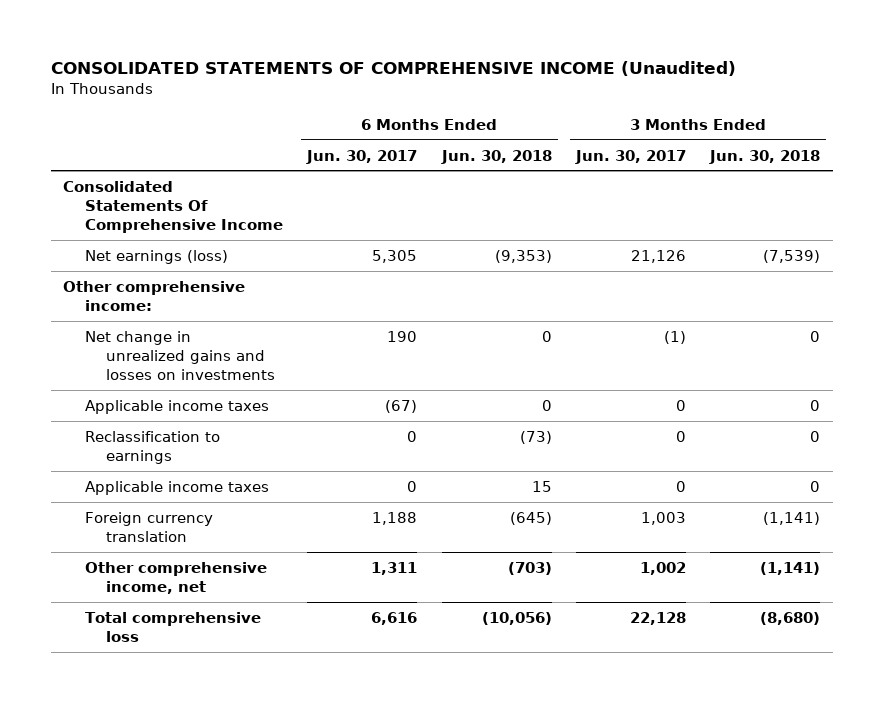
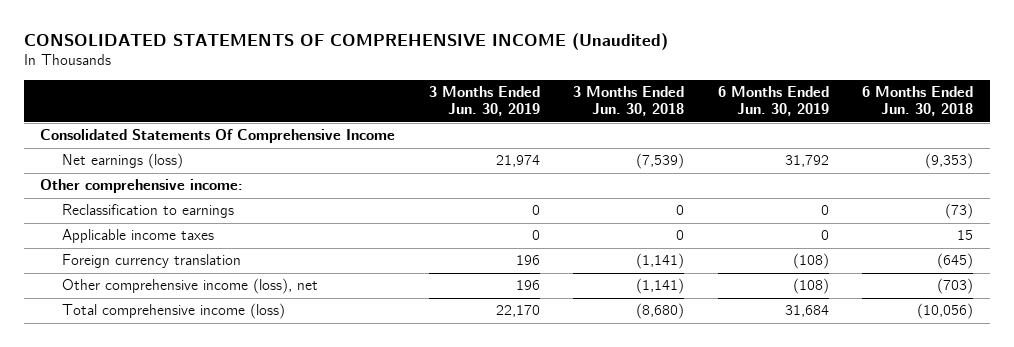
[306,149,418,164] Jun. 30, 2017 -> none
[575,149,687,164] Jun. 30, 2017 -> none
none -> [428,86,540,117] 3 Months Ended Jun. 30, 2019
none -> [717,86,829,117] 6 Months Ended Jun. 30, 2019
[84,330,276,381] Net change in unrealized gains and losses on investments -> none
[84,399,269,414] Applicable income taxes -> none
[84,561,267,595] Other comprehensive income, net -> [61,278,318,295] Other comprehensive income (loss), net
[84,611,261,643] Total comprehensive loss -> [61,303,285,320] Total comprehensive income (loss)

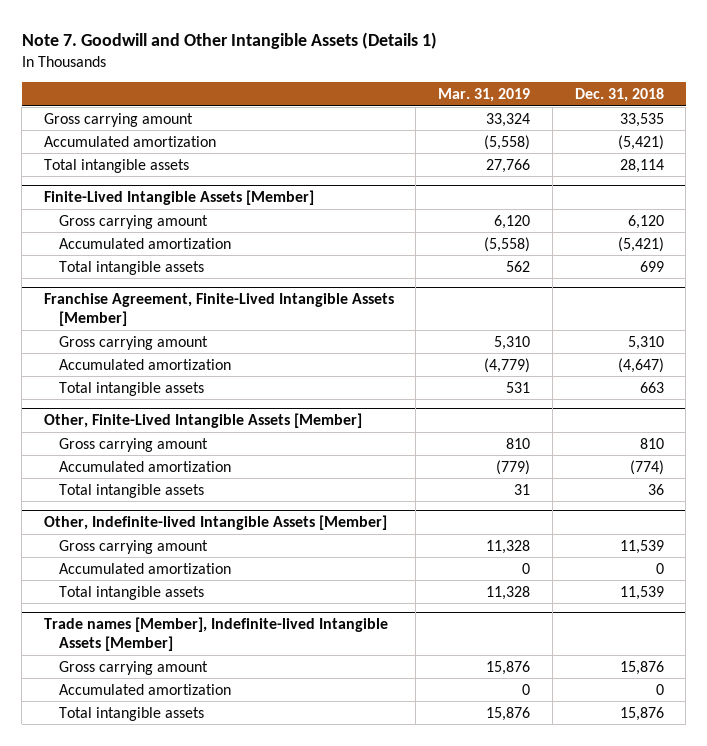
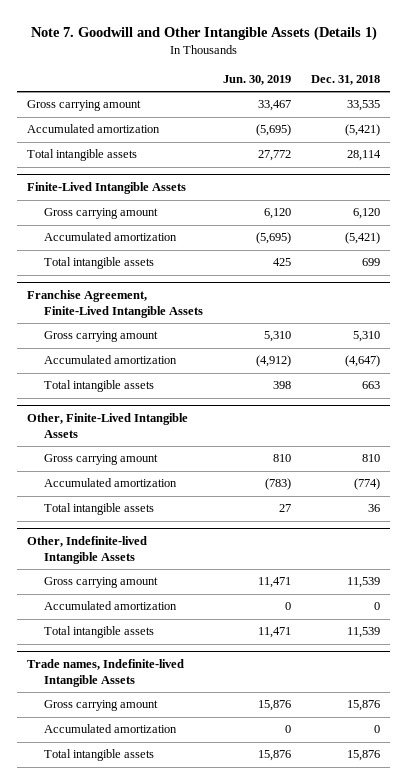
[438,88,531,103] Mar. 31, 2019 -> none
none -> [222,75,291,86] Jun. 30, 2019
[43,190,314,206] Finite-Lived Intangible Assets [Member] -> [27,182,187,195] Finite-Lived Intangible Assets
[43,293,394,327] Franchise Agreement, Finite-Lived Intangible Assets [Member] -> [27,290,203,319] Franchise Agreement, Finite-Lived Intangible Assets
[43,413,362,429] Other, Finite-Lived Intangible Assets [Member] -> [27,413,189,439] Other, Finite-Lived Intangible Assets
[43,515,387,531] Other, Indefinite-lived Intangible Assets [Member] -> [27,536,148,565] Other, Indefinite-lived Intangible Assets
[43,617,388,652] Trade names [Member], Indefinite-lived Intangible Assets [Member] -> [27,659,185,688] Trade names, Indefinite-lived Intangible Assets

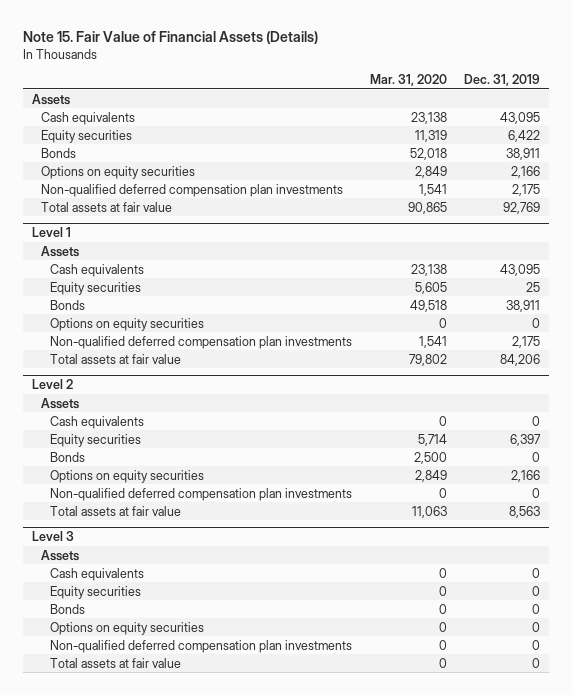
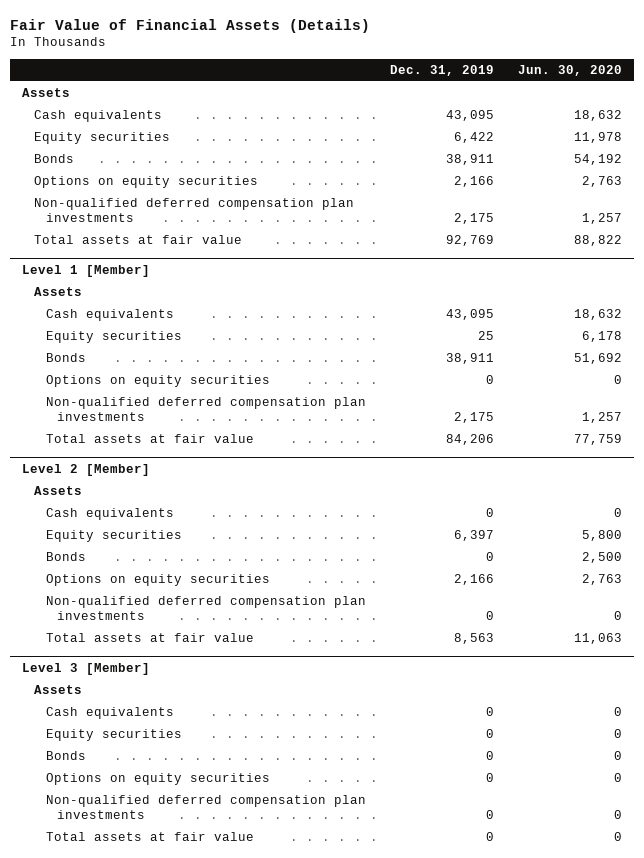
[22,30,318,44] Note 15. Fair Value of Financial Assets (Details) -> [10,18,371,33] Fair Value of Financial Assets (Details)
[369,74,447,87] Mar. 31, 2020 -> none
none -> [518,65,623,77] Jun. 30, 2020
[31,226,71,237] Level 1 -> [22,264,151,277] Level 1 [Member]
[31,378,73,389] Level 2 -> [22,463,151,476] Level 2 [Member]
[31,530,74,541] Level 3 -> [22,662,151,675] Level 3 [Member]

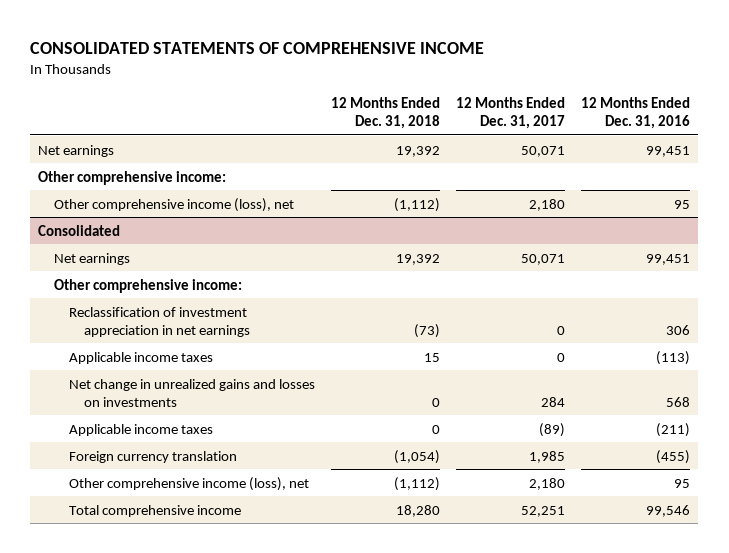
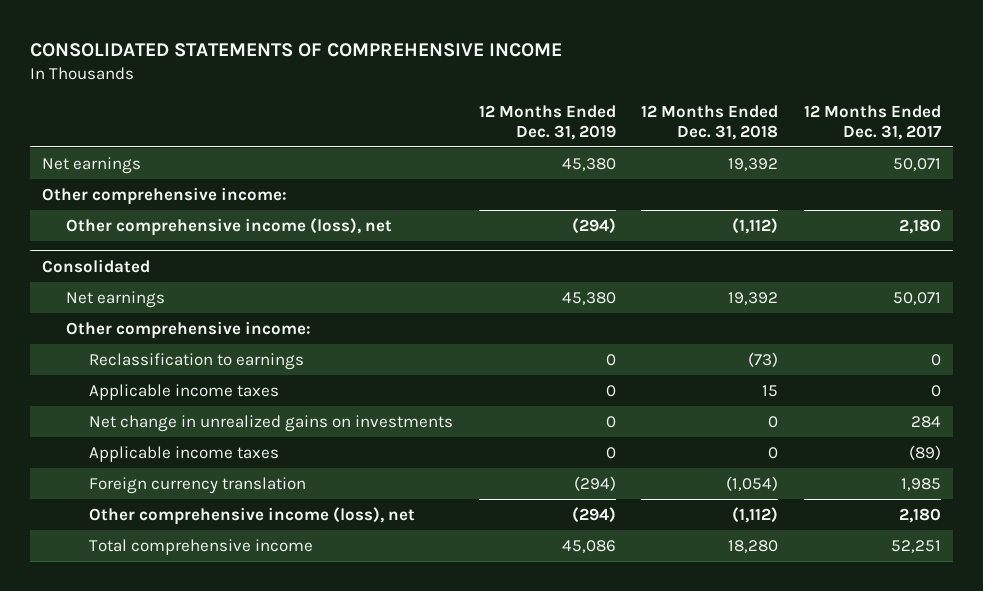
[581,96,691,129] 12 Months Ended Dec. 31, 2016 -> none
none -> [478,104,616,140] 12 Months Ended Dec. 31, 2019
[68,306,251,337] Reclassification of investment appreciation in net earnings -> [89,352,305,370] Reclassification to earnings
[68,378,315,407] Net change in unrealized gains and losses on investments -> [89,414,454,432] Net change in unrealized gains on investments

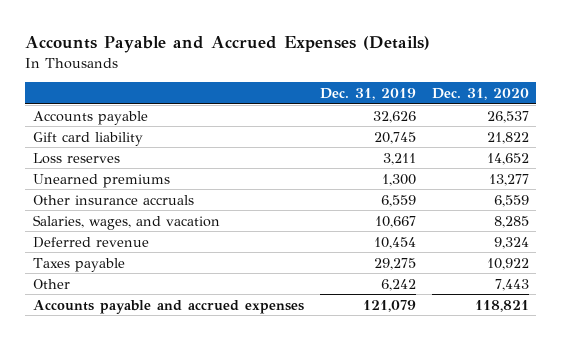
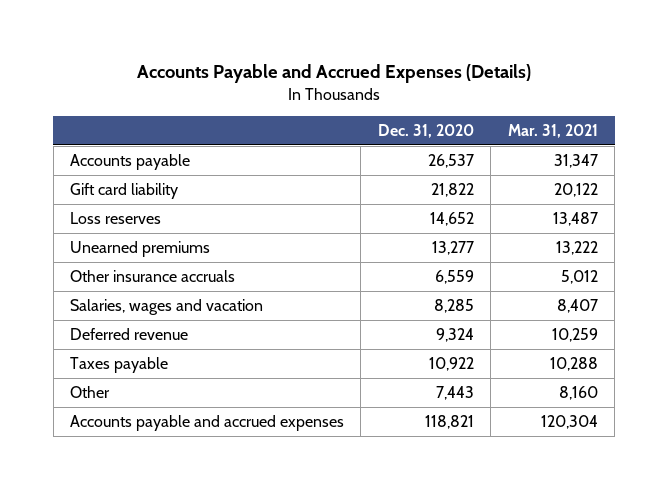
[319,88,416,101] Dec. 31, 2019 -> none
none -> [507,124,598,139] Mar. 31, 2021
[33,214,221,230] Salaries, wages, and vacation -> [70,299,264,316] Salaries, wages and vacation

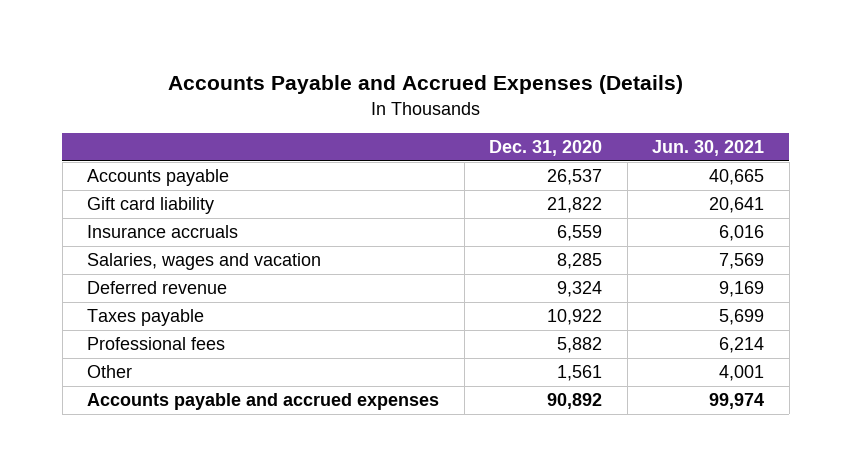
[507,124,598,139] Mar. 31, 2021 -> none
none -> [652,140,765,157] Jun. 30, 2021
[70,212,162,225] Loss reserves -> none
[70,241,211,258] Unearned premiums -> none
[70,270,236,283] Other insurance accruals -> [87,225,239,239] Insurance accruals
none -> [87,337,226,351] Professional fees
[435,386,474,401] 7,443 -> [557,365,603,382] 1,561
[424,415,474,430] 118,821 -> [547,393,603,410] 90,892

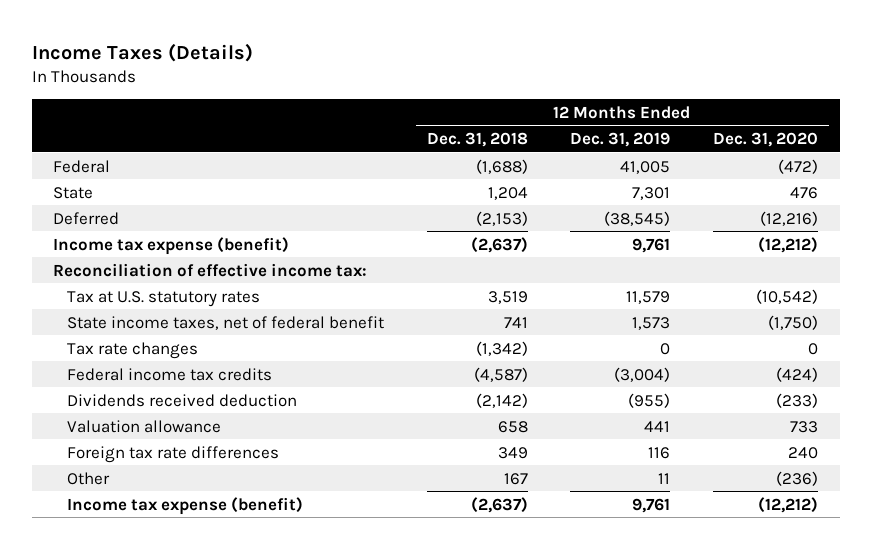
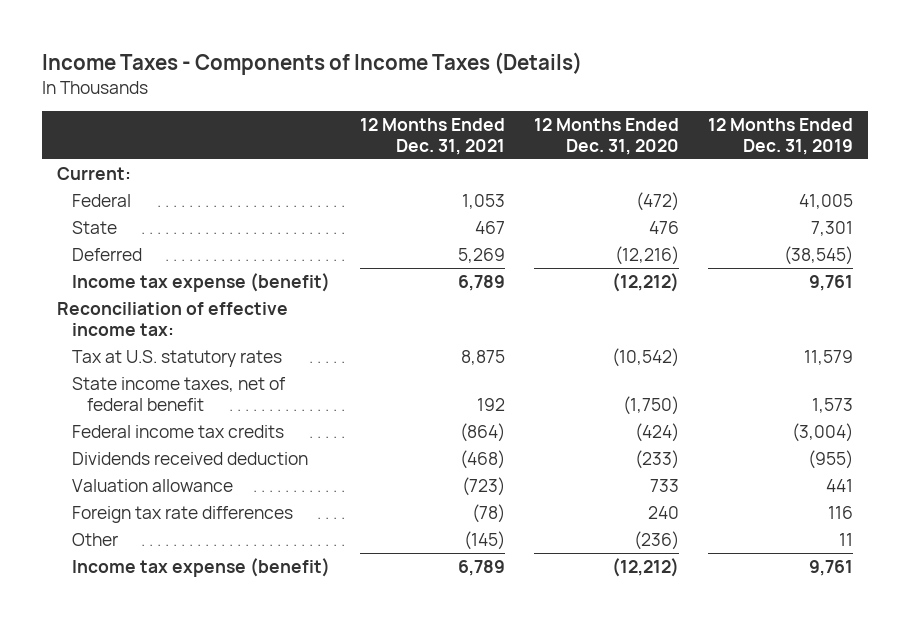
[31,42,253,62] Income Taxes (Details) -> [42,51,583,75] Income Taxes - Components of Income Taxes (Details)
[426,132,528,148] Dec. 31, 2018 -> none
none -> [359,118,505,156] 12 Months Ended Dec. 31, 2021
none -> [56,166,131,180] Current:
[66,341,198,359] Tax rate changes -> none

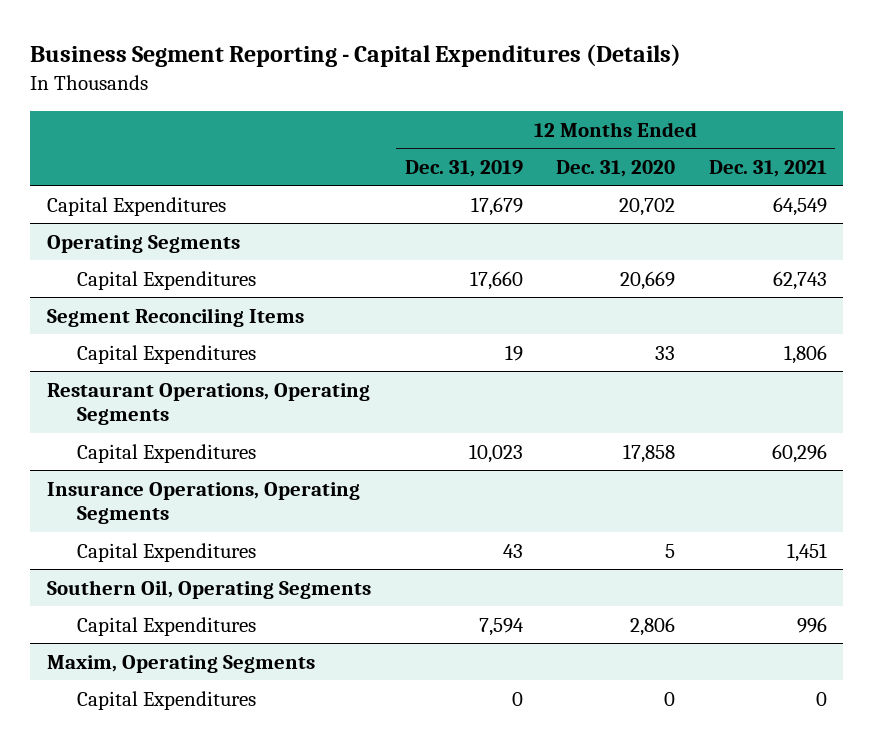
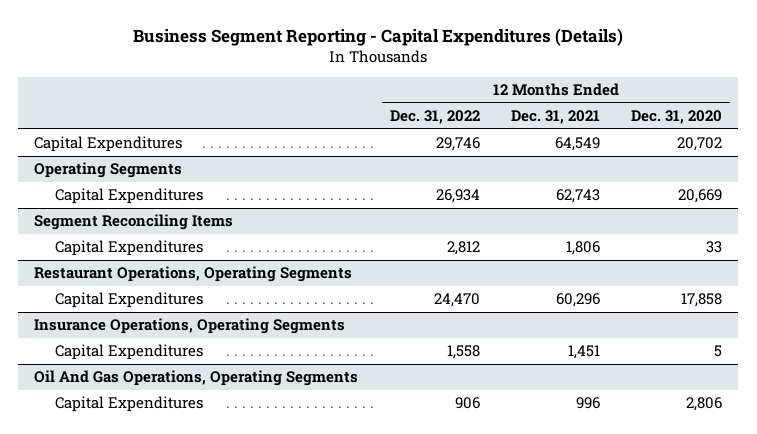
[404,159,523,177] Dec. 31, 2019 -> none
none -> [389,110,480,125] Dec. 31, 2022
[46,579,371,599] Southern Oil, Operating Segments -> none
none -> [34,370,359,387] Oil And Gas Operations, Operating Segments
[46,654,315,673] Maxim, Operating Segments -> none
[77,690,257,710] Capital Expenditures -> none

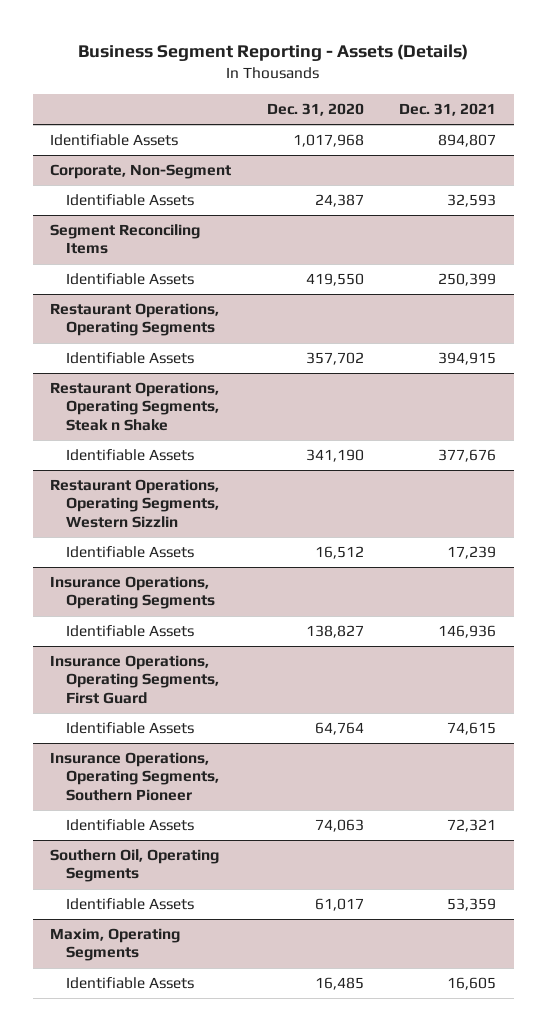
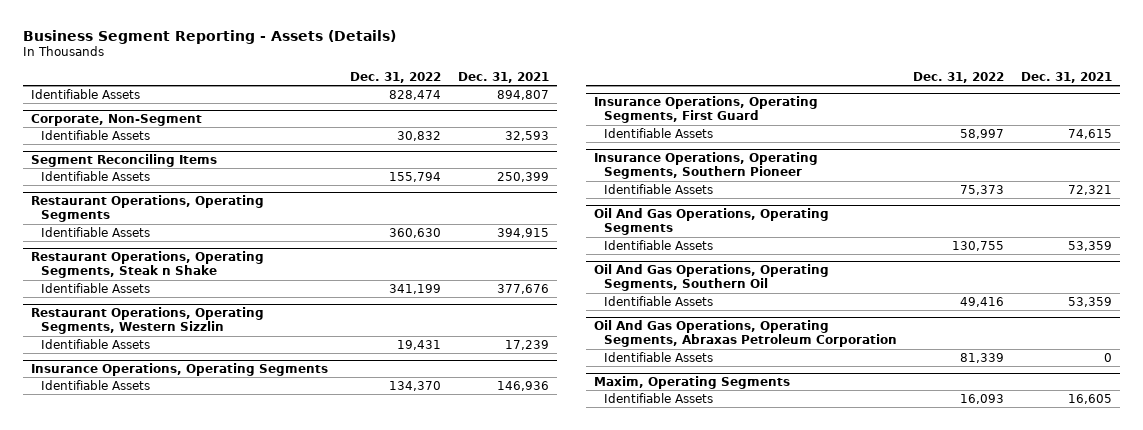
[266,103,364,117] Dec. 31, 2020 -> none
none -> [350,71,442,83] Dec. 31, 2022
[50,849,220,883] Southern Oil, Operating Segments -> none
none -> [593,208,829,236] Oil And Gas Operations, Operating Segments
none -> [593,264,829,292] Oil And Gas Operations, Operating Segments, Southern Oil
none -> [603,295,713,306] Identifiable Assets
none -> [593,320,897,348] Oil And Gas Operations, Operating Segments, Abraxas Petroleum Corporation
none -> [603,351,713,362] Identifiable Assets

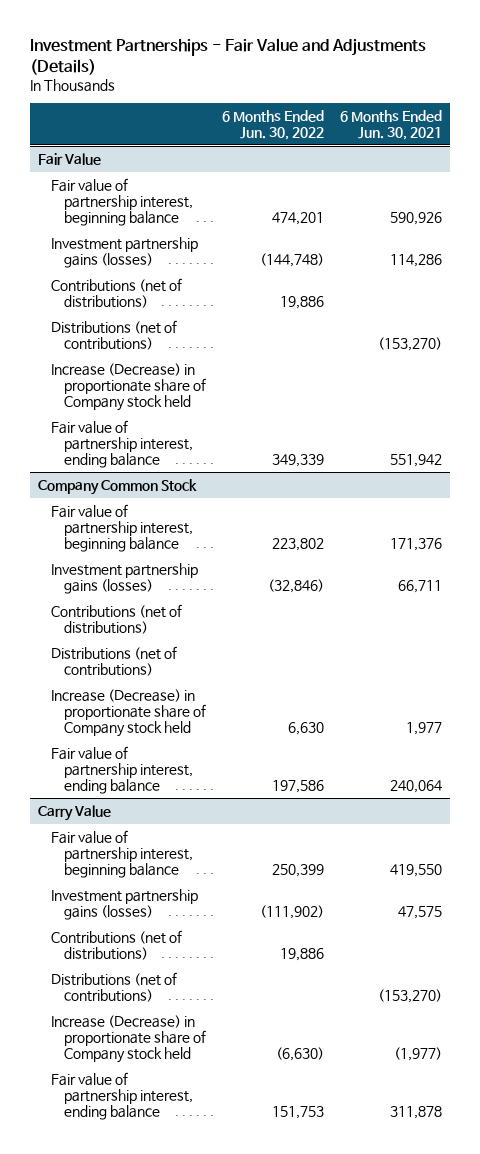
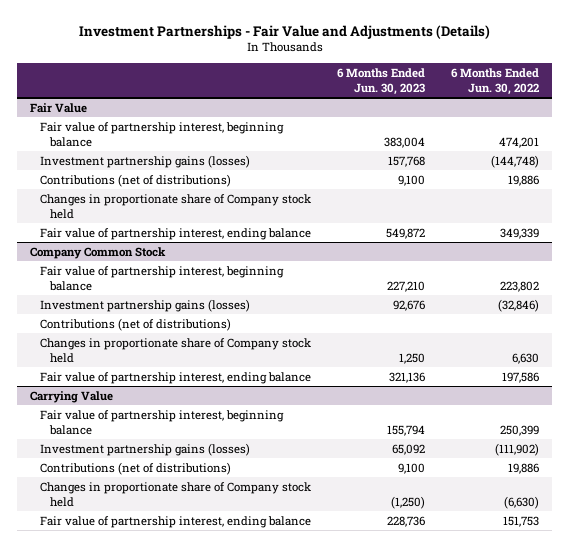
[340,109,443,140] 6 Months Ended Jun. 30, 2021 -> none
none -> [337,67,426,95] 6 Months Ended Jun. 30, 2023
[51,319,178,350] Distributions (net of contributions) -> none
[51,362,207,412] Increase (Decrease) in proportionate share of Company stock held -> [40,193,312,219] Changes in proportionate share of Company stock held
[51,645,178,676] Distributions (net of contributions) -> none
[51,688,207,738] Increase (Decrease) in proportionate share of Company stock held -> [40,337,312,363] Changes in proportionate share of Company stock held
[38,804,112,821] Carry Value -> [30,390,114,403] Carrying Value
[51,971,178,1002] Distributions (net of contributions) -> none
[51,1014,207,1064] Increase (Decrease) in proportionate share of Company stock held -> [40,481,312,507] Changes in proportionate share of Company stock held

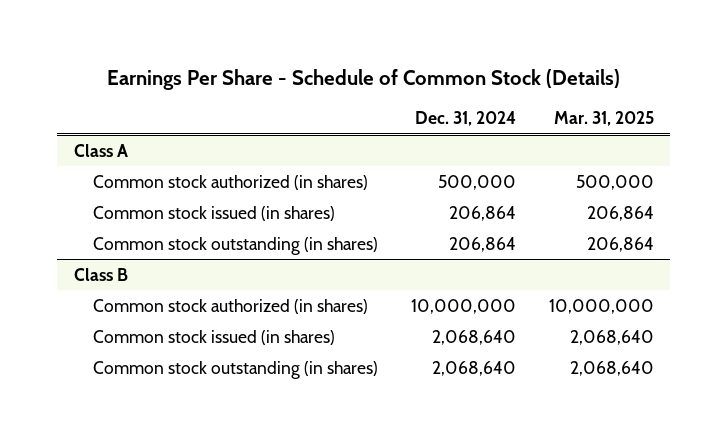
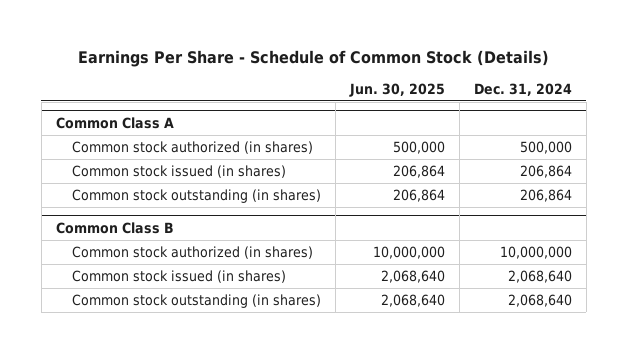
[553,111,654,127] Mar. 31, 2025 -> none
none -> [348,82,445,97] Jun. 30, 2025
[73,143,128,157] Class A -> [55,116,174,129] Common Class A
[73,267,128,281] Class B -> [55,221,174,234] Common Class B

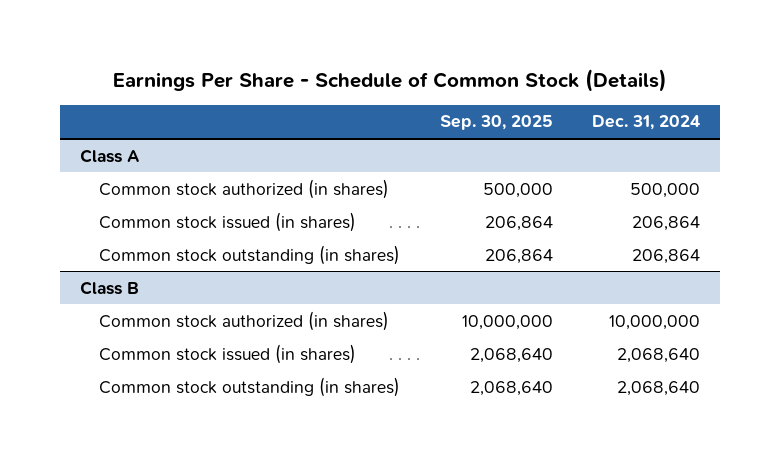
[348,82,445,97] Jun. 30, 2025 -> none
none -> [439,115,553,131] Sep. 30, 2025
[55,116,174,129] Common Class A -> [79,148,140,163] Class A
[55,221,174,234] Common Class B -> [79,280,139,295] Class B

